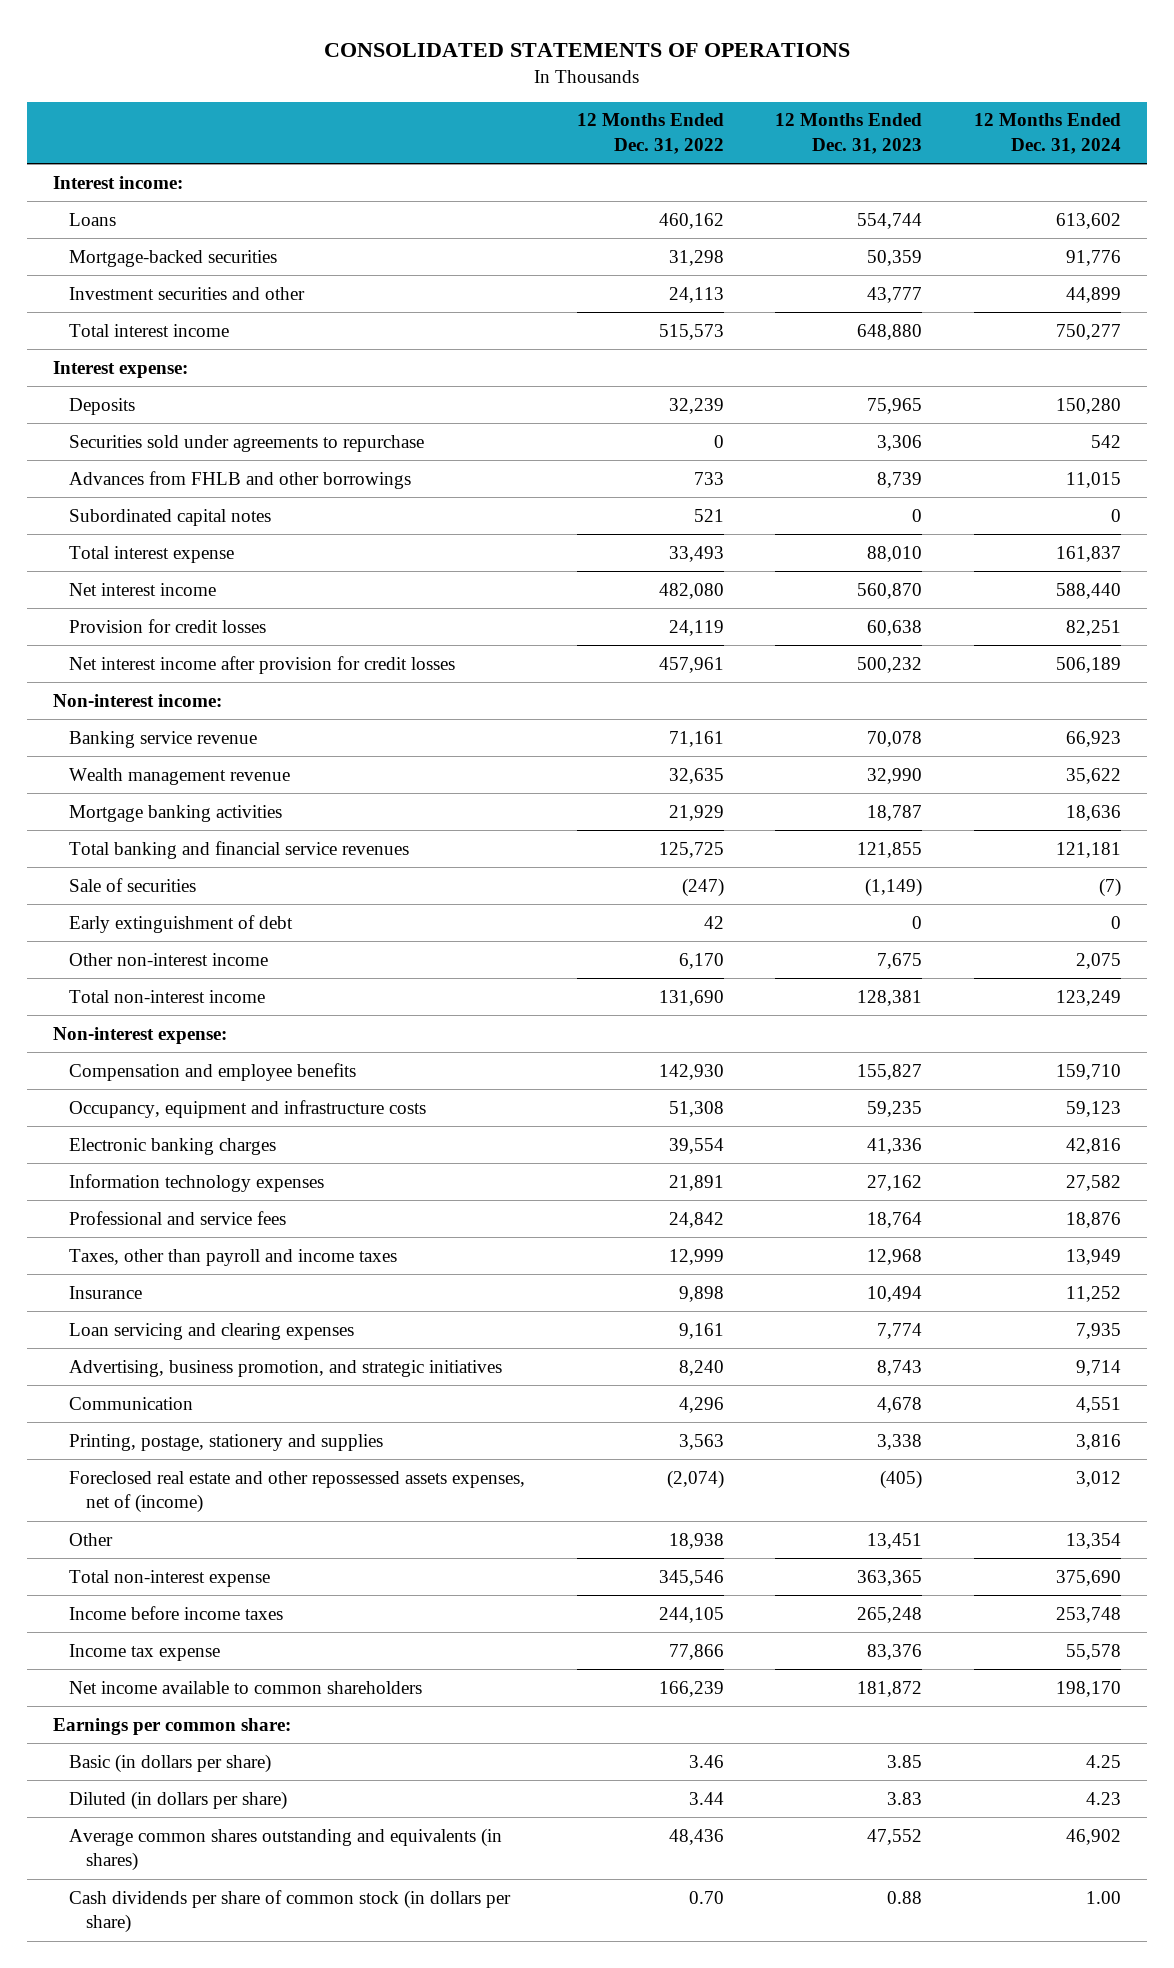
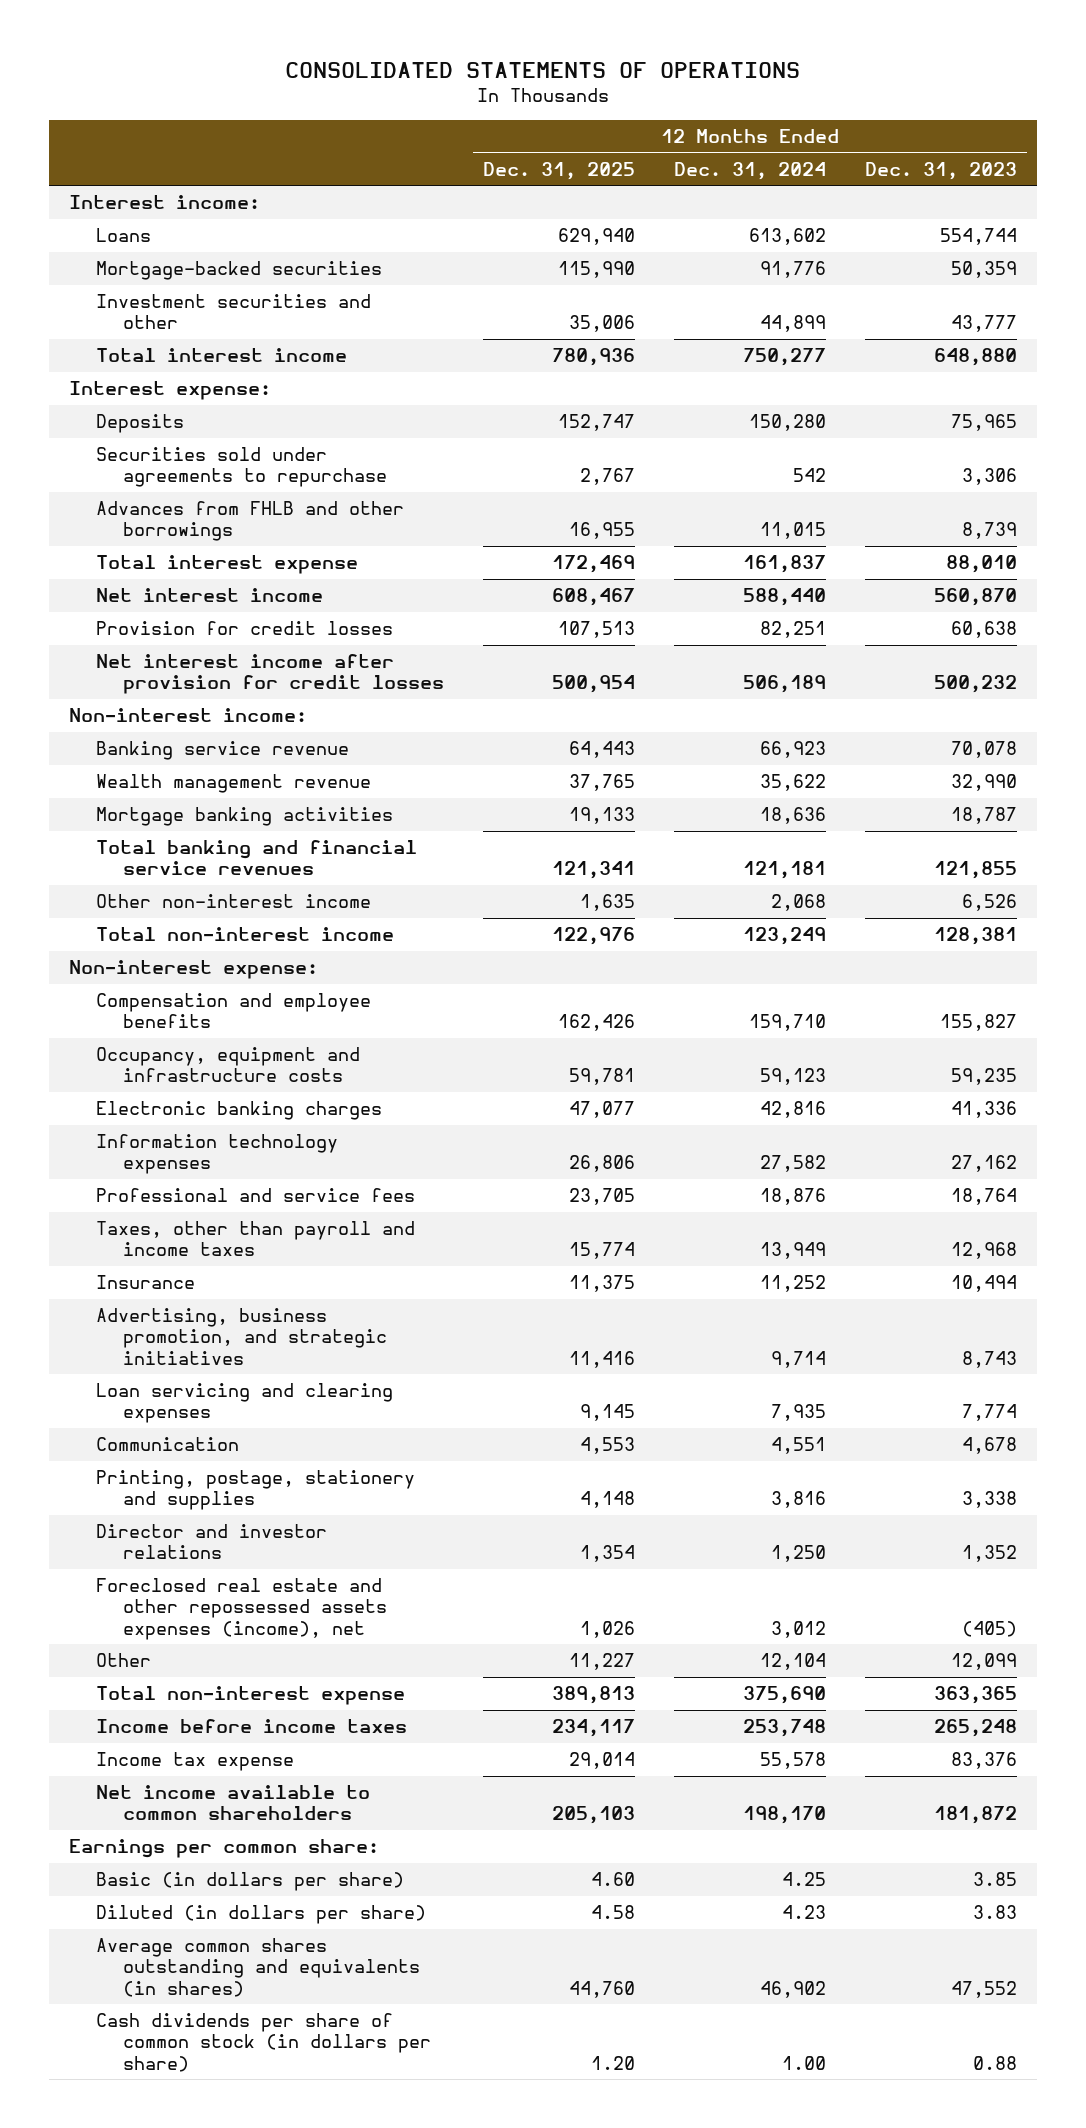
[576,113,724,155] 12 Months Ended Dec. 31, 2022 -> none
none -> [482,161,635,180] Dec. 31, 2025
[69,508,272,526] Subordinated capital notes -> none
[69,877,197,892] Sale of securities -> none
[69,914,294,933] Early extinguishment of debt -> none
[877,952,923,969] 7,675 -> [962,894,1018,912] 6,526
[1076,952,1122,969] 2,075 -> [771,894,827,912] 2,068
[69,1322,355,1340] Loan servicing and clearing expenses -> [95,1383,393,1424] Loan servicing and clearing expenses
none -> [95,1524,327,1560] Director and investor relations
[69,1470,526,1514] Foreclosed real estate and other repossessed assets expenses, net of (income) -> [95,1578,387,1640] Foreclosed real estate and other repossessed assets expenses (income), net
[867,1532,923,1549] 13,451 -> [951,1653,1018,1671] 12,099
[1066,1532,1122,1549] 13,354 -> [760,1653,827,1671] 12,104

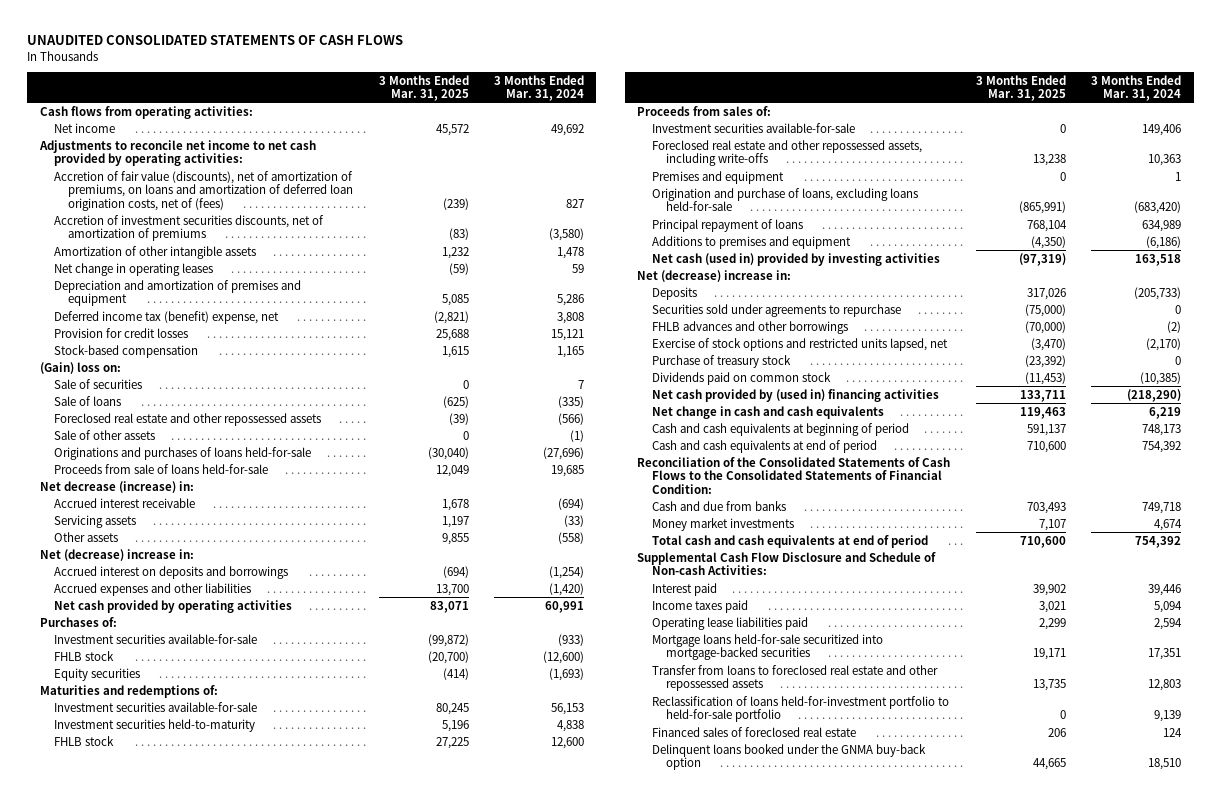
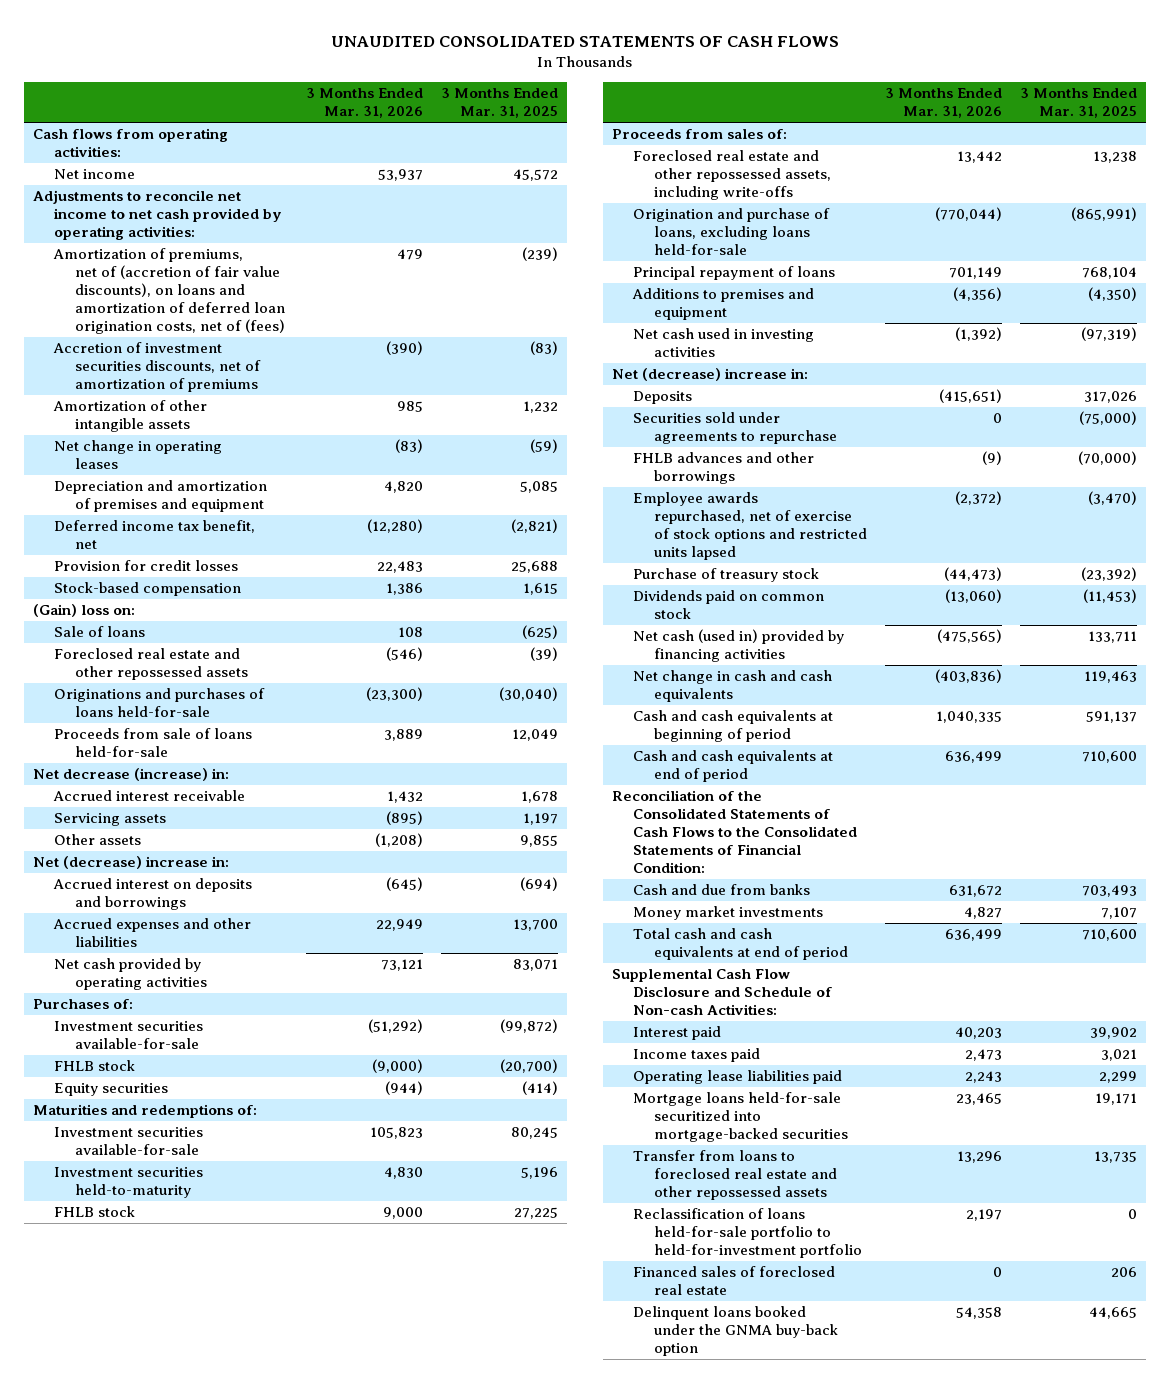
[493,74,584,102] 3 Months Ended Mar. 31, 2024 -> none
none -> [305,88,423,119] 3 Months Ended Mar. 31, 2026
[54,170,354,212] Accretion of fair value (discounts), net of amortization of premiums, on loans and amortization of deferred loan origination costs, net of (fees) -> [53,248,286,334] Amortization of premiums, net of (accretion of fair value discounts), on loans and amortization of deferred loan origination costs, net of (fees)
[54,310,280,324] Deferred income tax (benefit) expense, net -> [54,520,256,550] Deferred income tax benefit, net
[54,378,143,389] Sale of securities -> none
[54,429,156,440] Sale of other assets -> none
[651,122,855,133] Investment securities available-for-sale -> none
[651,170,784,184] Premises and equipment -> none
[651,252,940,266] Net cash (used in) provided by investing activities -> [633,328,815,358] Net cash used in investing activities
[651,337,948,351] Exercise of stock options and restricted units lapsed, net -> [633,492,868,561] Employee awards repurchased, net of exercise of stock options and restricted units lapsed
[651,388,939,402] Net cash provided by (used in) financing activities -> [633,629,845,663] Net cash (used in) provided by financing activities
[651,695,949,723] Reclassification of loans held-for-investment portfolio to held-for-sale portfolio -> [633,1208,863,1259] Reclassification of loans held-for-sale portfolio to held-for-investment portfolio

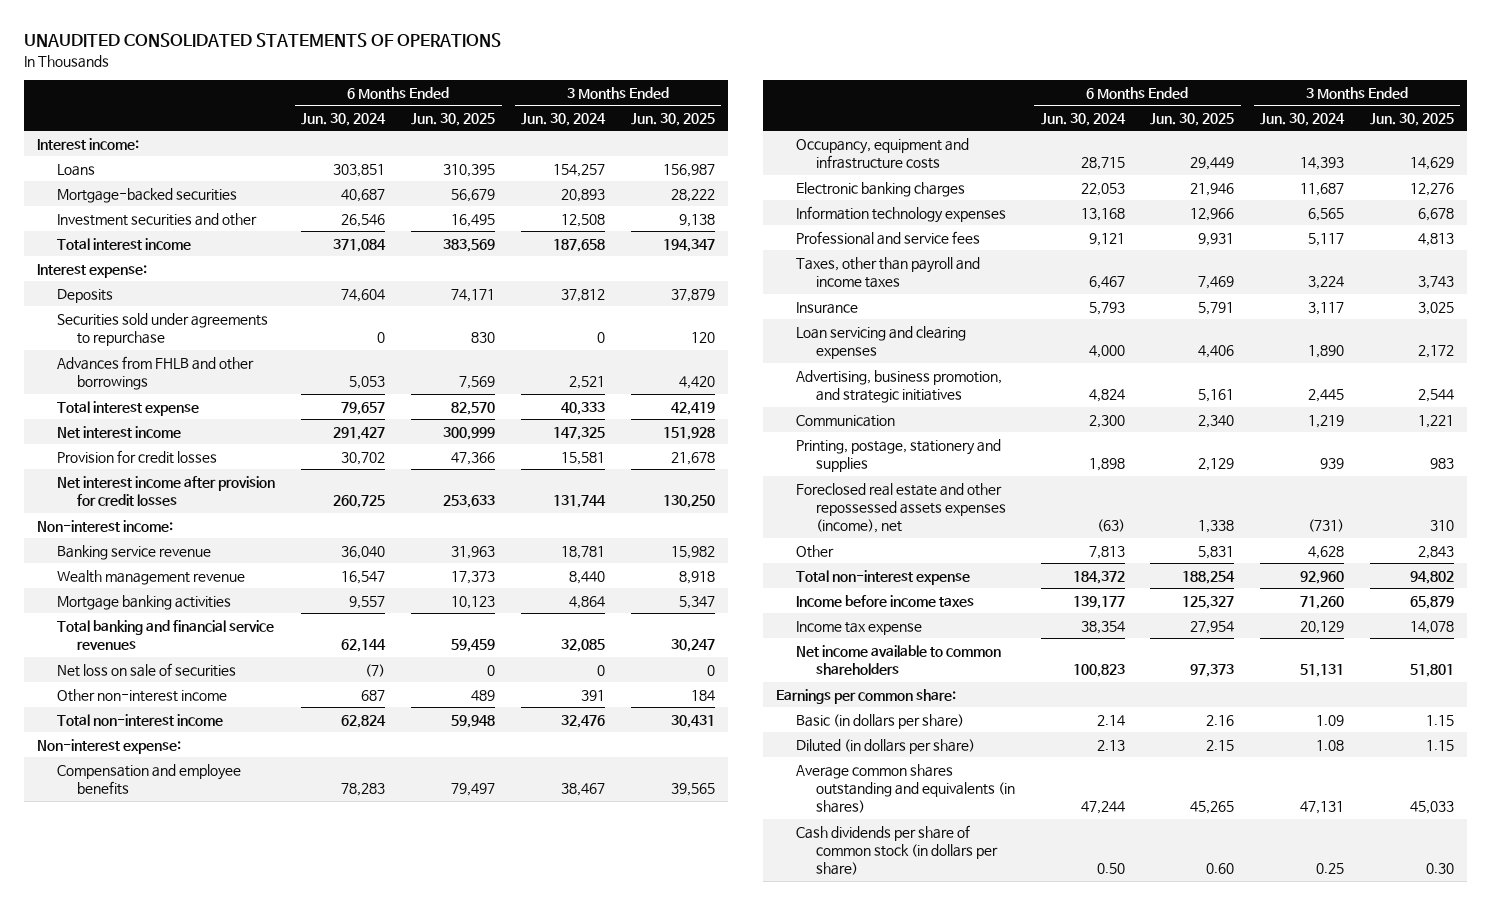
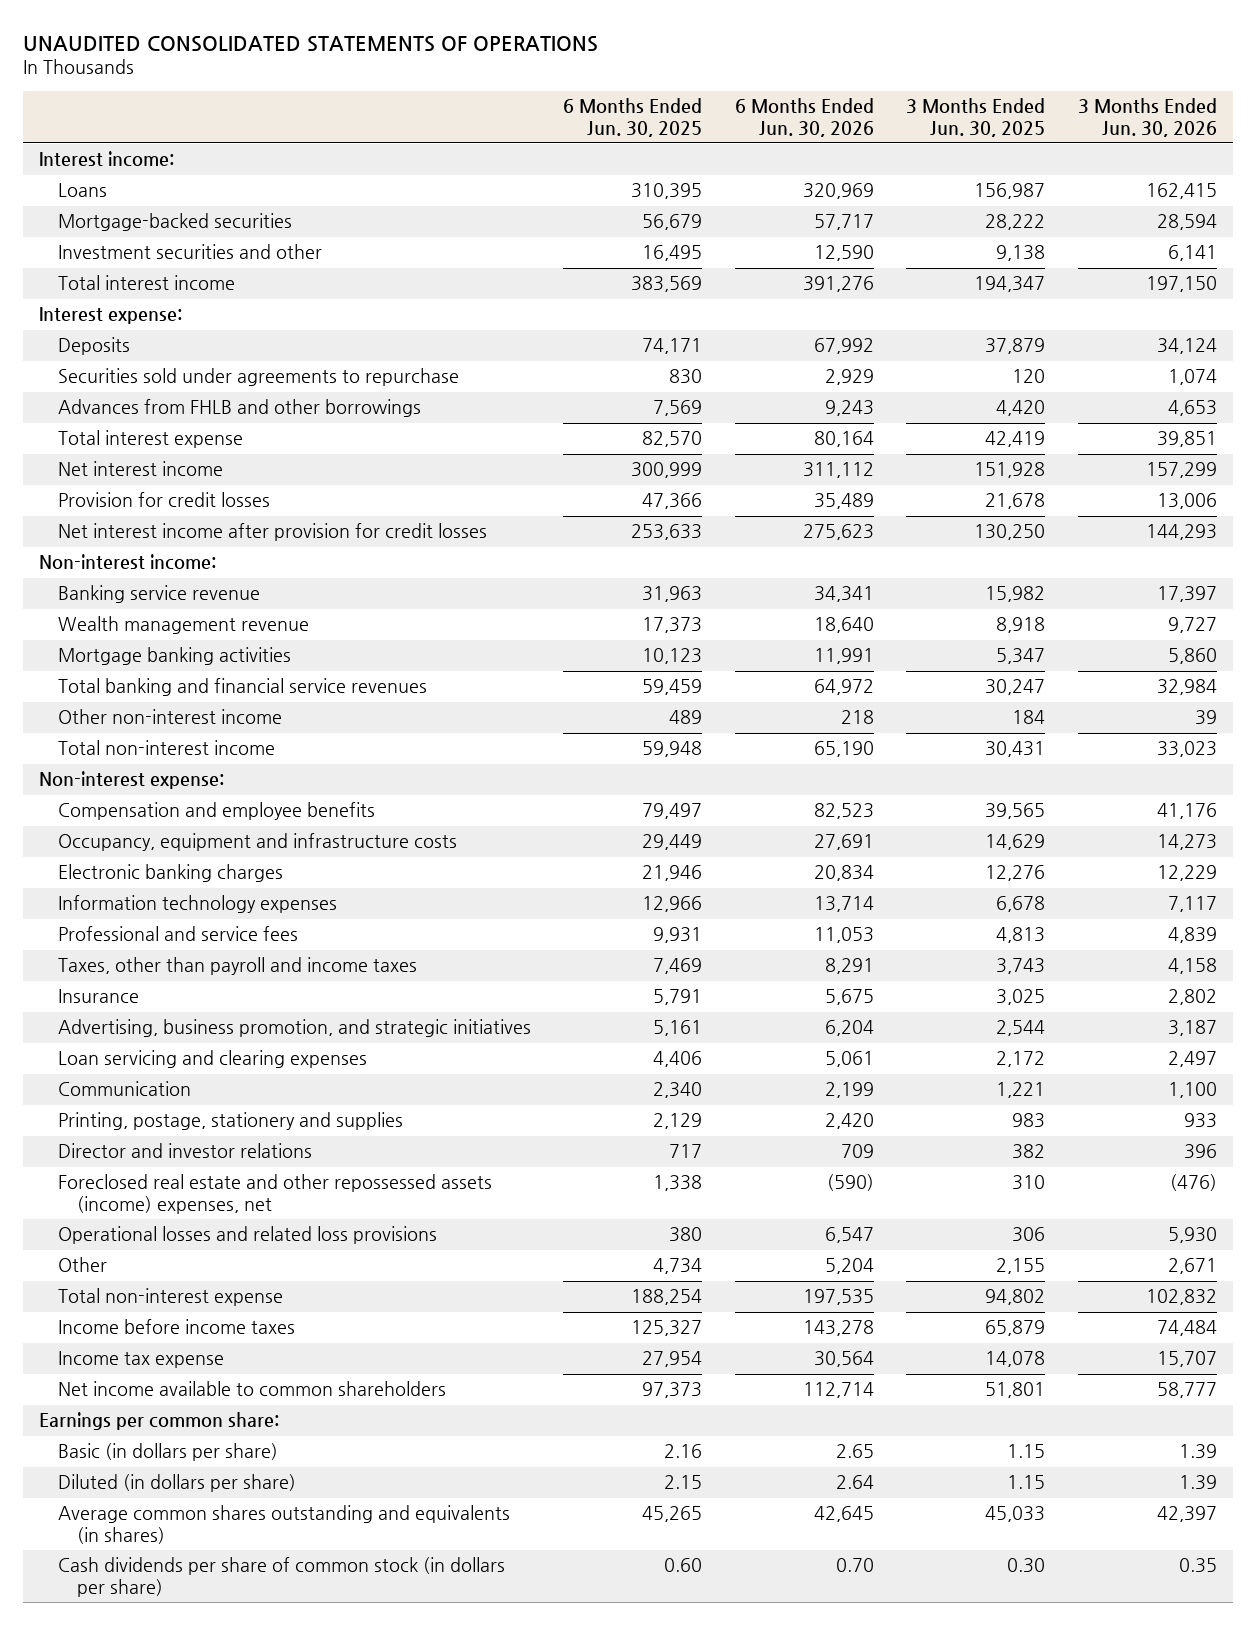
[301,112,387,126] Jun. 30, 2024 -> none
[521,112,607,126] Jun. 30, 2024 -> none
none -> [734,98,874,137] 6 Months Ended Jun. 30, 2026
none -> [1077,98,1217,137] 3 Months Ended Jun. 30, 2026
[56,662,236,677] Net loss on sale of securities -> none
[796,325,967,360] Loan servicing and clearing expenses -> [58,1050,368,1069] Loan servicing and clearing expenses
none -> [58,1143,313,1159] Director and investor relations
[796,482,1006,534] Foreclosed real estate and other repossessed assets expenses (income), net -> [58,1174,493,1214] Foreclosed real estate and other repossessed assets (income) expenses, net
none -> [58,1226,438,1245] Operational losses and related loss provisions
[1198,545,1235,559] 5,831 -> [653,1258,703,1275] 4,734
[1417,545,1454,559] 2,843 -> [996,1258,1046,1275] 2,155

